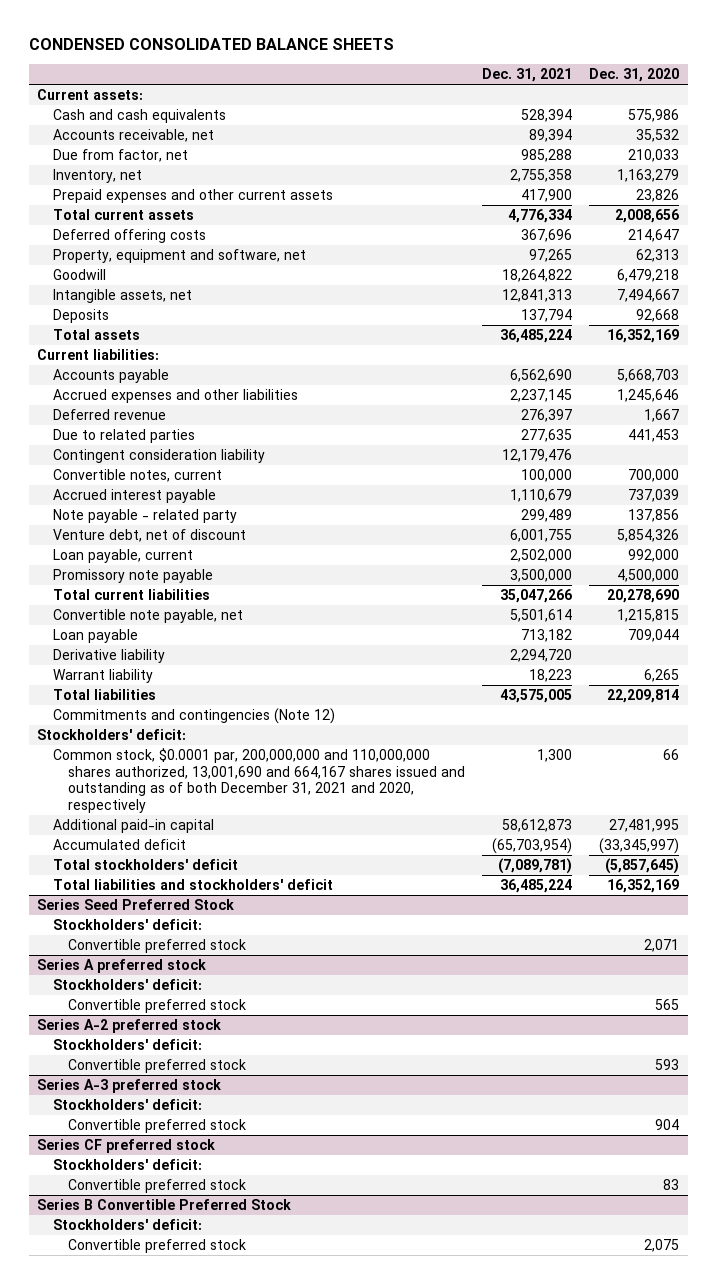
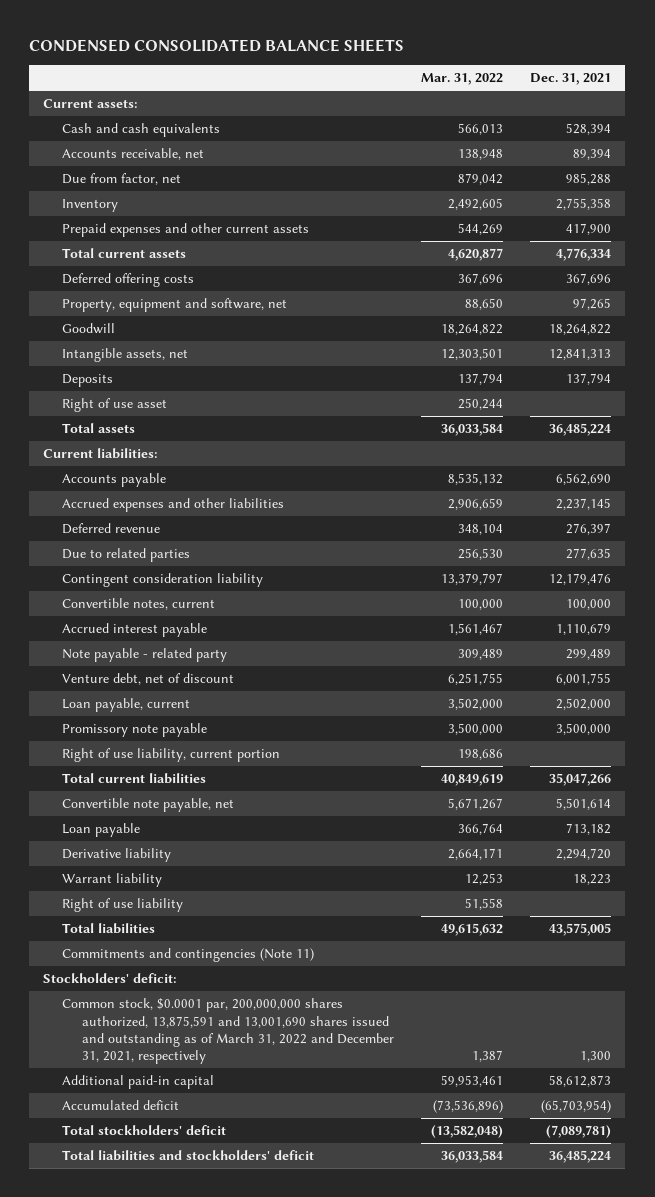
[589,68,680,83] Dec. 31, 2020 -> none
none -> [421,73,504,86] Mar. 31, 2022
[52,169,142,184] Inventory, net -> [62,199,119,213] Inventory
none -> [62,398,168,413] Right of use asset
none -> [62,748,281,763] Right of use liability, current portion
none -> [62,898,184,913] Right of use liability
[52,708,335,725] Commitments and contingencies (Note 12) -> [62,948,315,963] Commitments and contingencies (Note 11)
[52,748,465,814] Common stock, $0.0001 par, 200,000,000 and 110,000,000 shares authorized, 13,001,690 and 664,167 shares issued and outstanding as of both December 31, 2021 and 2020, respectively -> [62,998,394,1065] Common stock, $0.0001 par, 200,000,000 shares authorized, 13,875,591 and 13,001,690 shares issued and outstanding as of March 31, 2022 and December 31, 2021, respectively
[37,899,235,911] Series Seed Preferred Stock -> none
[52,919,202,931] Stockholders' deficit: -> none
[67,939,246,954] Convertible preferred stock -> none
[37,959,207,974] Series A preferred stock -> none
[52,979,202,991] Stockholders' deficit: -> none
[67,999,246,1014] Convertible preferred stock -> none
[37,1019,222,1034] Series A-2 preferred stock -> none
[52,1039,202,1051] Stockholders' deficit: -> none
[67,1059,246,1074] Convertible preferred stock -> none
[37,1079,222,1094] Series A-3 preferred stock -> none
[52,1099,202,1111] Stockholders' deficit: -> none
[67,1119,246,1134] Convertible preferred stock -> none
[37,1139,216,1154] Series CF preferred stock -> none
[52,1159,202,1171] Stockholders' deficit: -> none
[67,1179,246,1194] Convertible preferred stock -> none
[37,1199,292,1211] Series B Convertible Preferred Stock -> none
[52,1219,202,1231] Stockholders' deficit: -> none
[67,1239,246,1254] Convertible preferred stock -> none

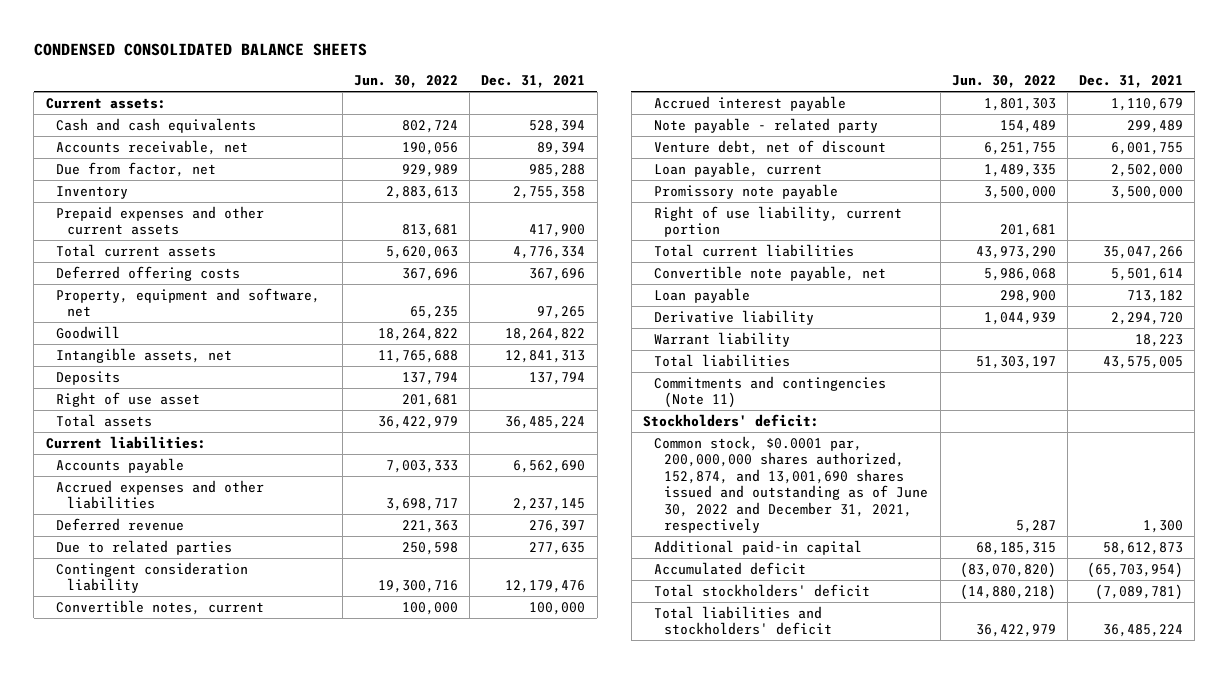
[421,73,504,86] Mar. 31, 2022 -> none
none -> [354,74,459,88] Jun. 30, 2022
[62,898,184,913] Right of use liability -> none
[62,998,394,1065] Common stock, $0.0001 par, 200,000,000 shares authorized, 13,875,591 and 13,001,690 shares issued and outstanding as of March 31, 2022 and December 31, 2021, respectively -> [653,435,929,533] Common stock, $0.0001 par, 200,000,000 shares authorized, 152,874, and 13,001,690 shares issued and outstanding as of June 30, 2022 and December 31, 2021, respectively

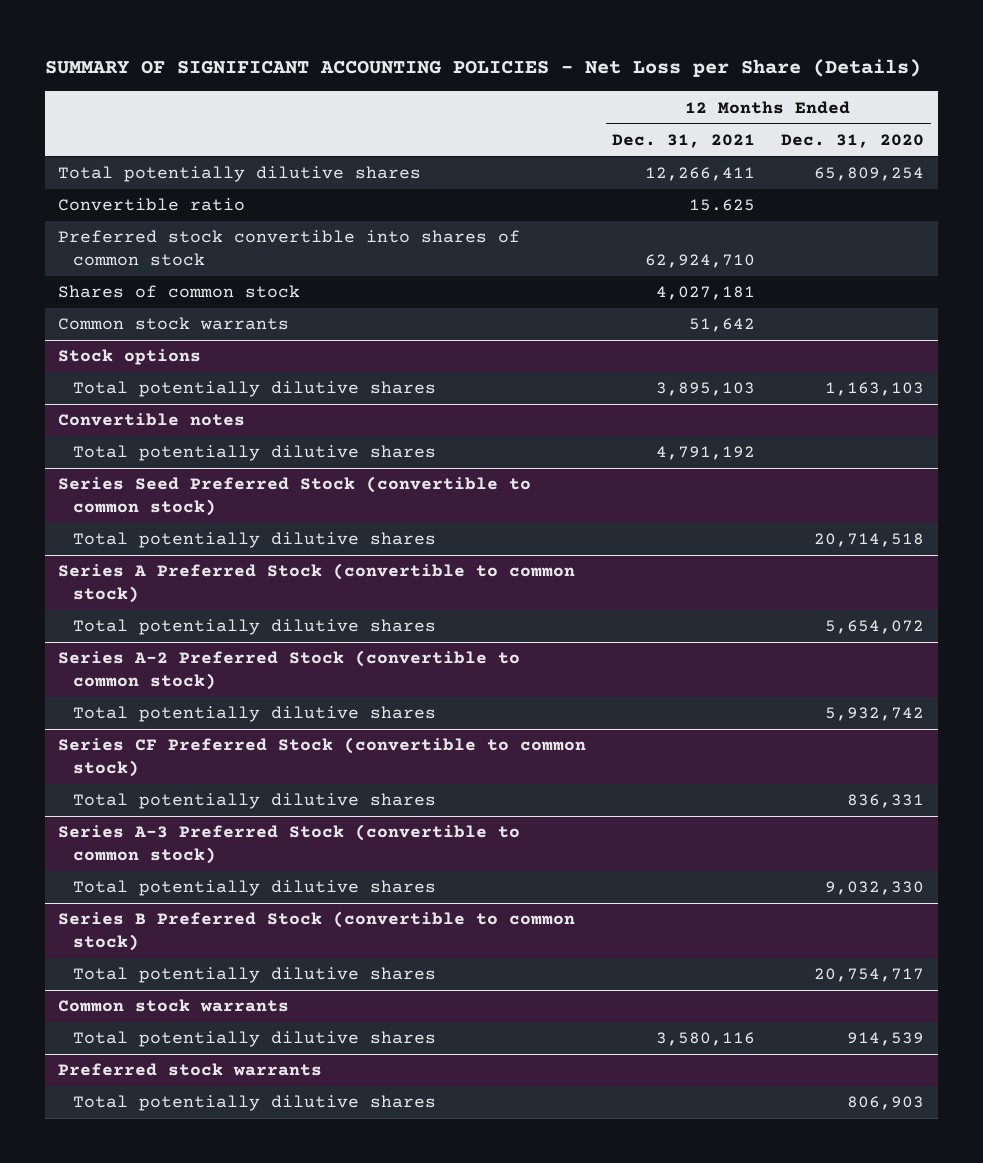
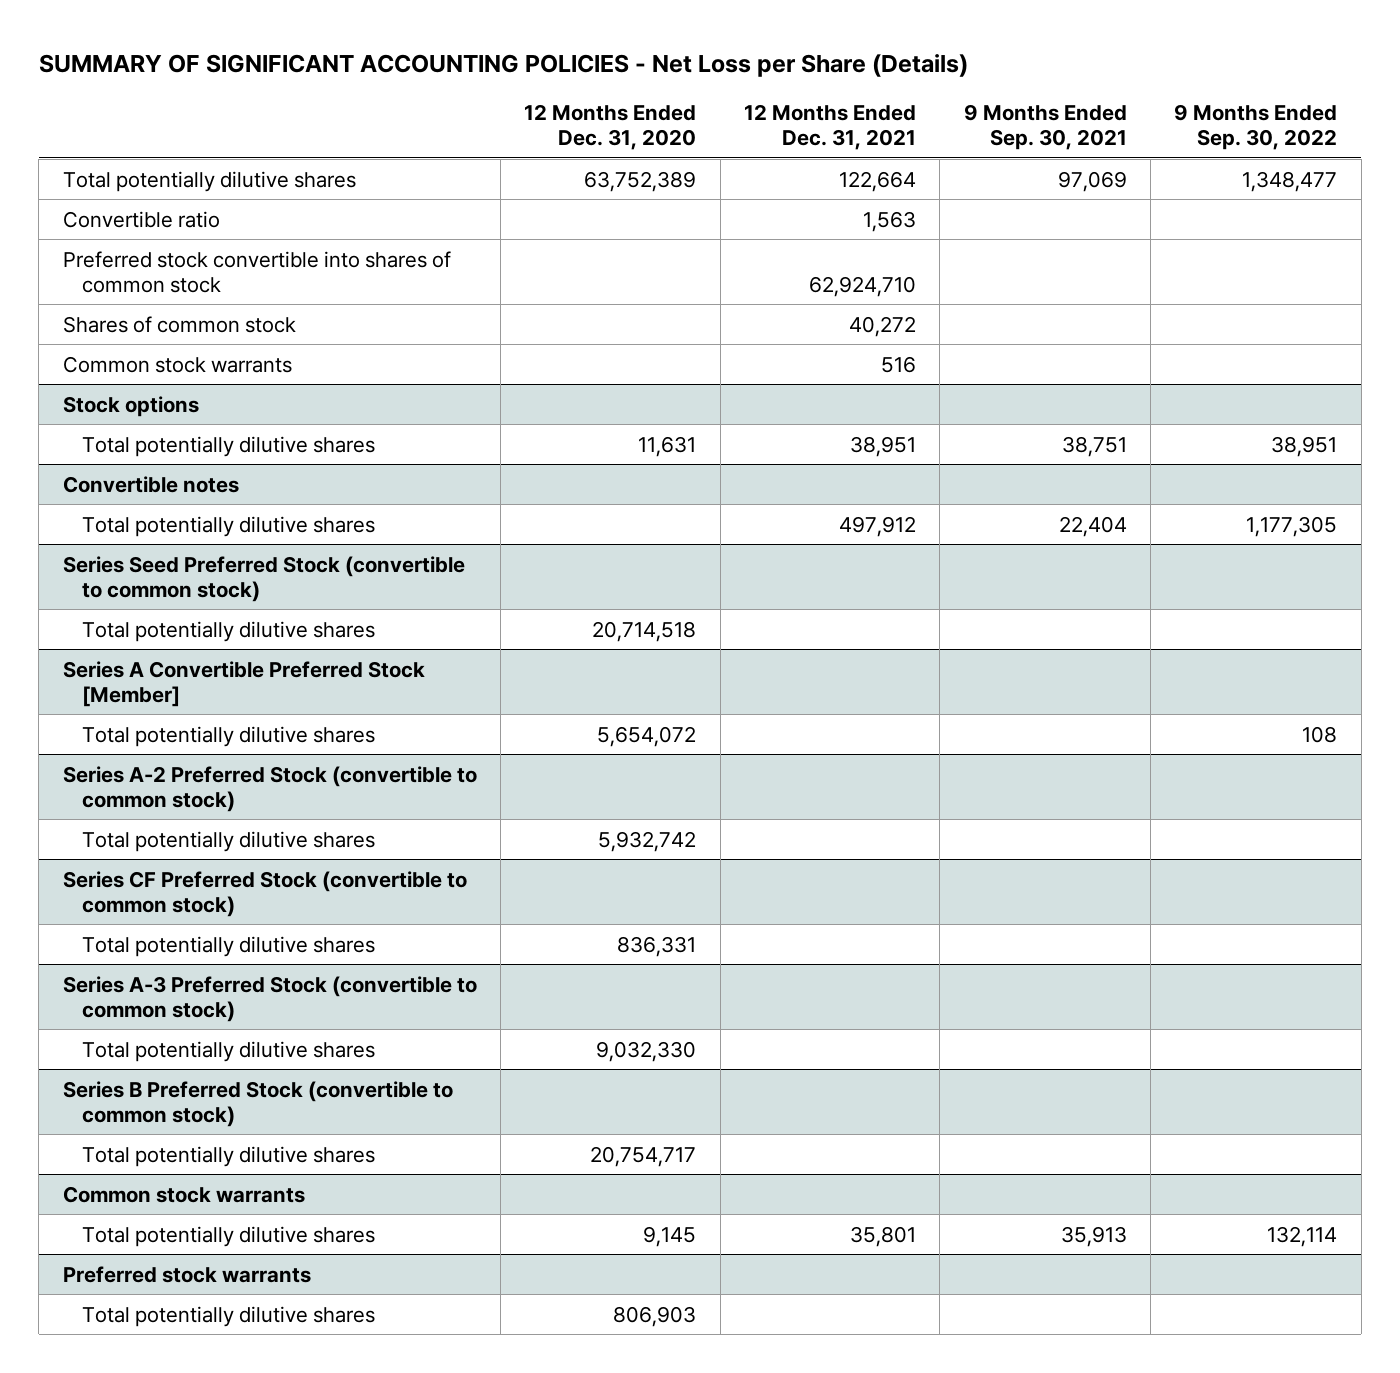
none -> [963,104,1127,151] 9 Months Ended Sep. 30, 2021
none -> [1174,104,1338,151] 9 Months Ended Sep. 30, 2022
[645,167,756,182] 12,266,411 -> [839,170,917,192] 122,664
[814,167,925,182] 65,809,254 -> [584,170,697,192] 63,752,389
[689,199,756,212] 15.625 -> [863,210,917,232] 1,563
[656,286,756,301] 4,027,181 -> [849,315,917,337] 40,272
[689,318,756,333] 51,642 -> [881,355,917,373] 516
[656,382,756,397] 3,895,103 -> [850,435,917,457] 38,951
[825,382,925,397] 1,163,103 -> [638,435,697,457] 11,631
[656,446,756,461] 4,791,192 -> [839,515,917,537] 497,912
[58,563,576,603] Series A Preferred Stock (convertible to common stock) -> [62,660,425,707] Series A Convertible Preferred Stock [Member]
[656,1032,756,1047] 3,580,116 -> [850,1225,917,1247] 35,801
[847,1032,925,1047] 914,539 -> [643,1225,697,1247] 9,145

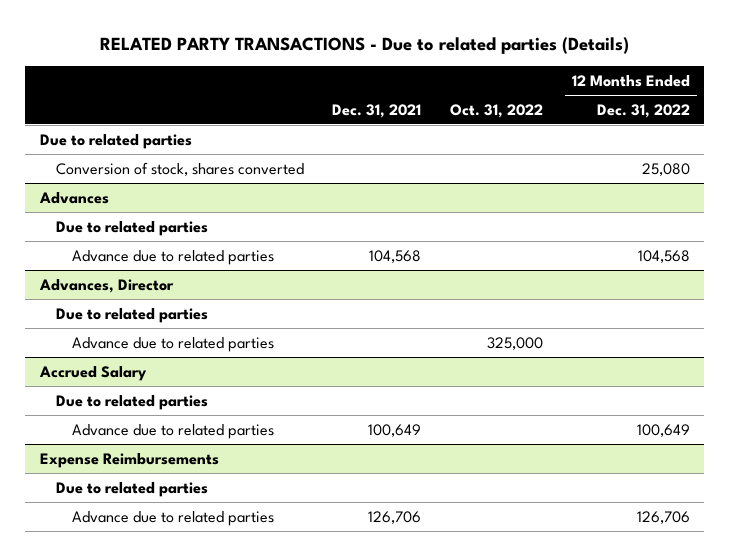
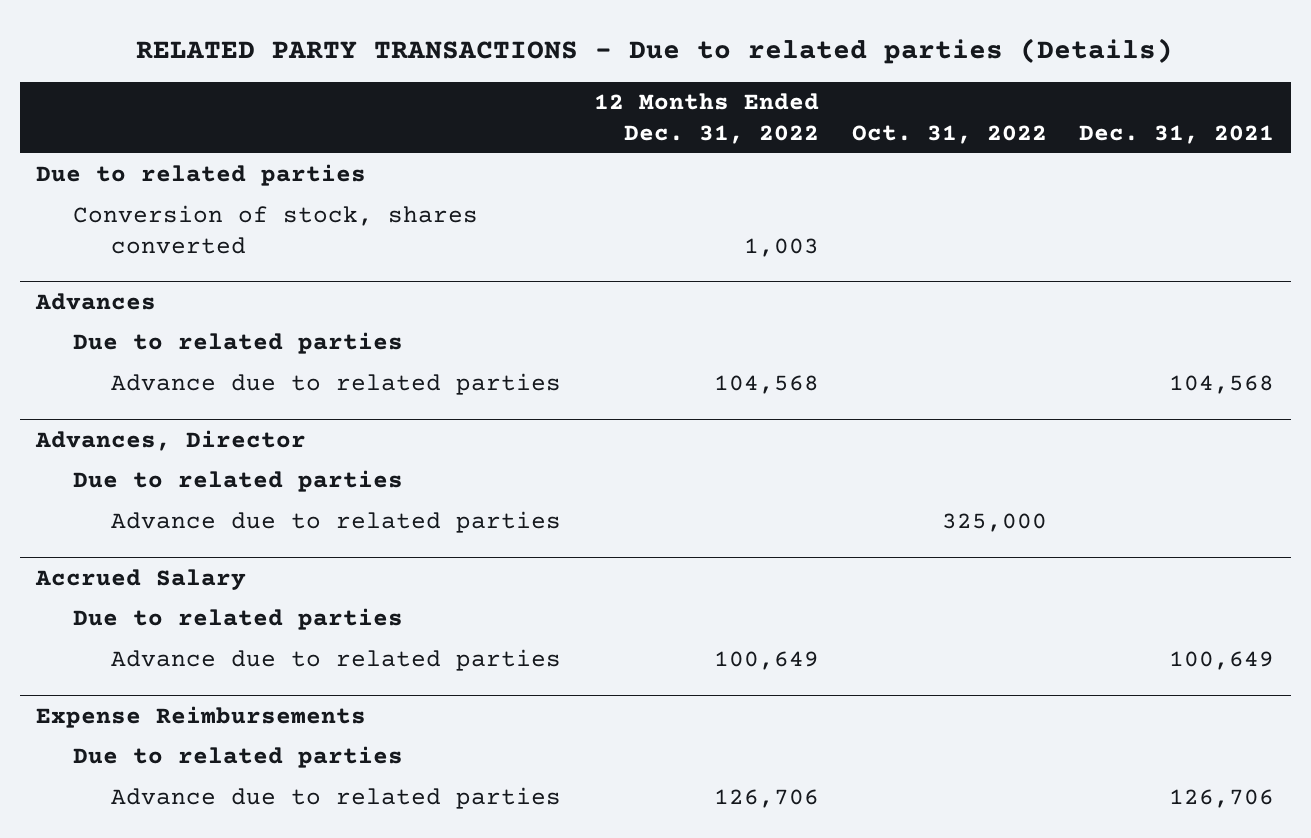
[641,162,690,176] 25,080 -> [743,237,819,257] 1,003

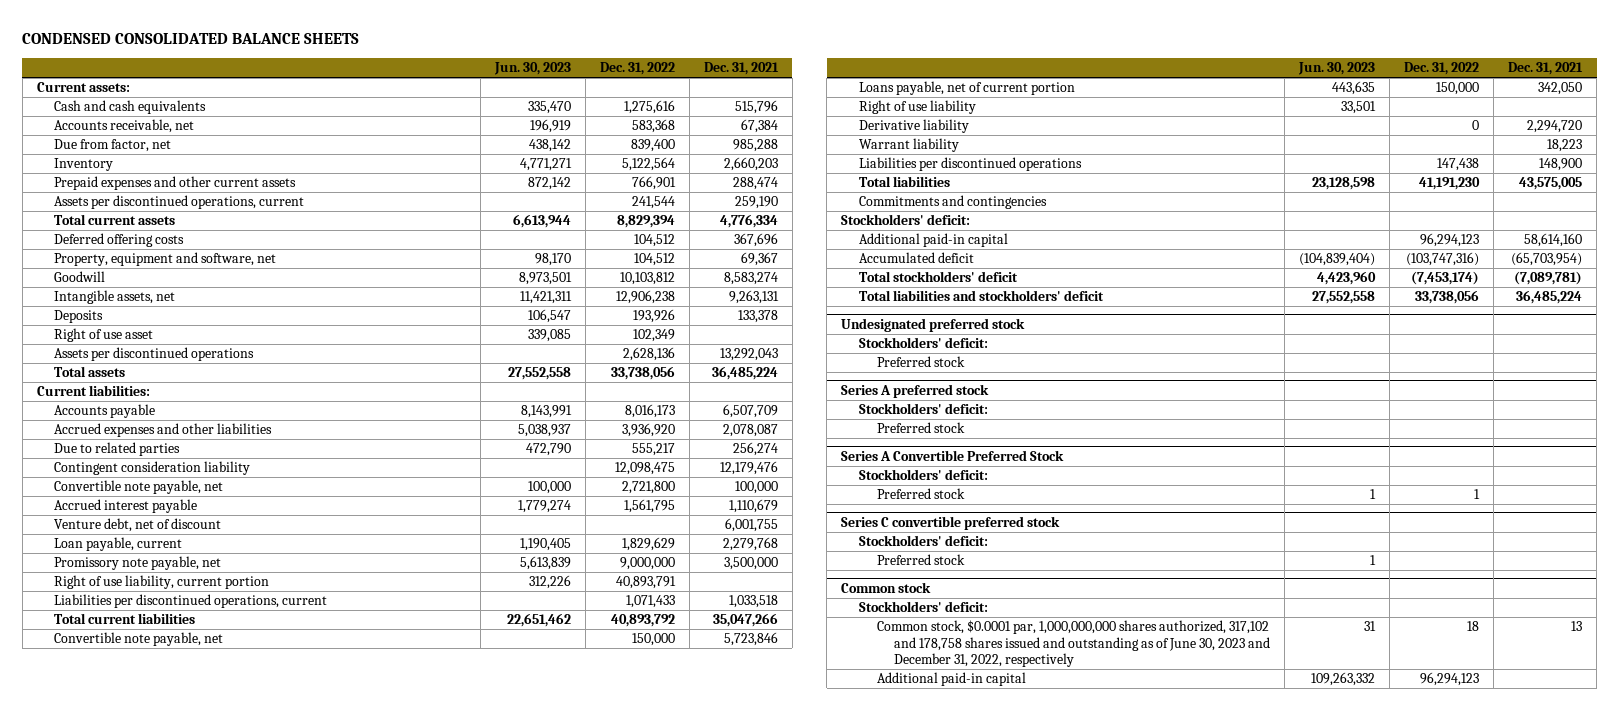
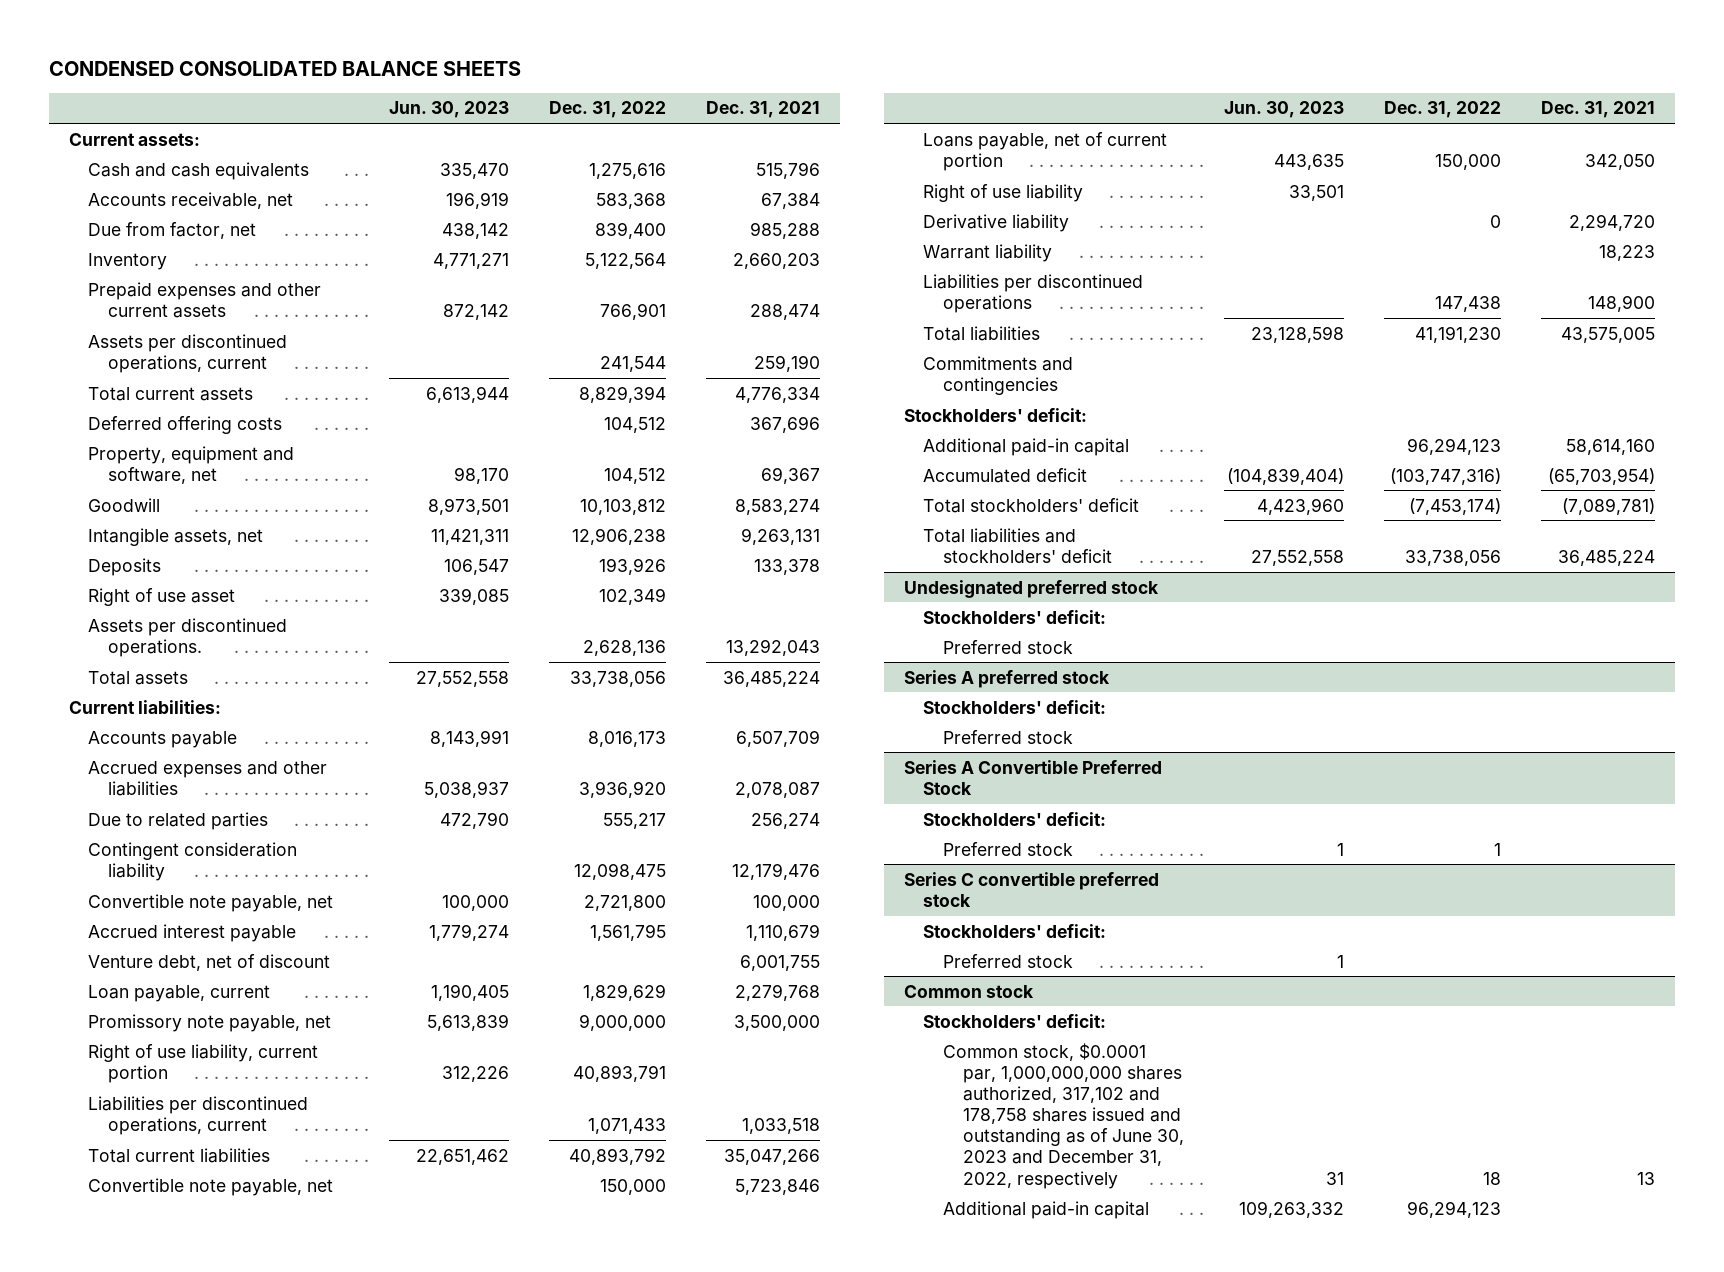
[54,347,255,362] Assets per discontinued operations -> [88,617,288,657] Assets per discontinued operations.

